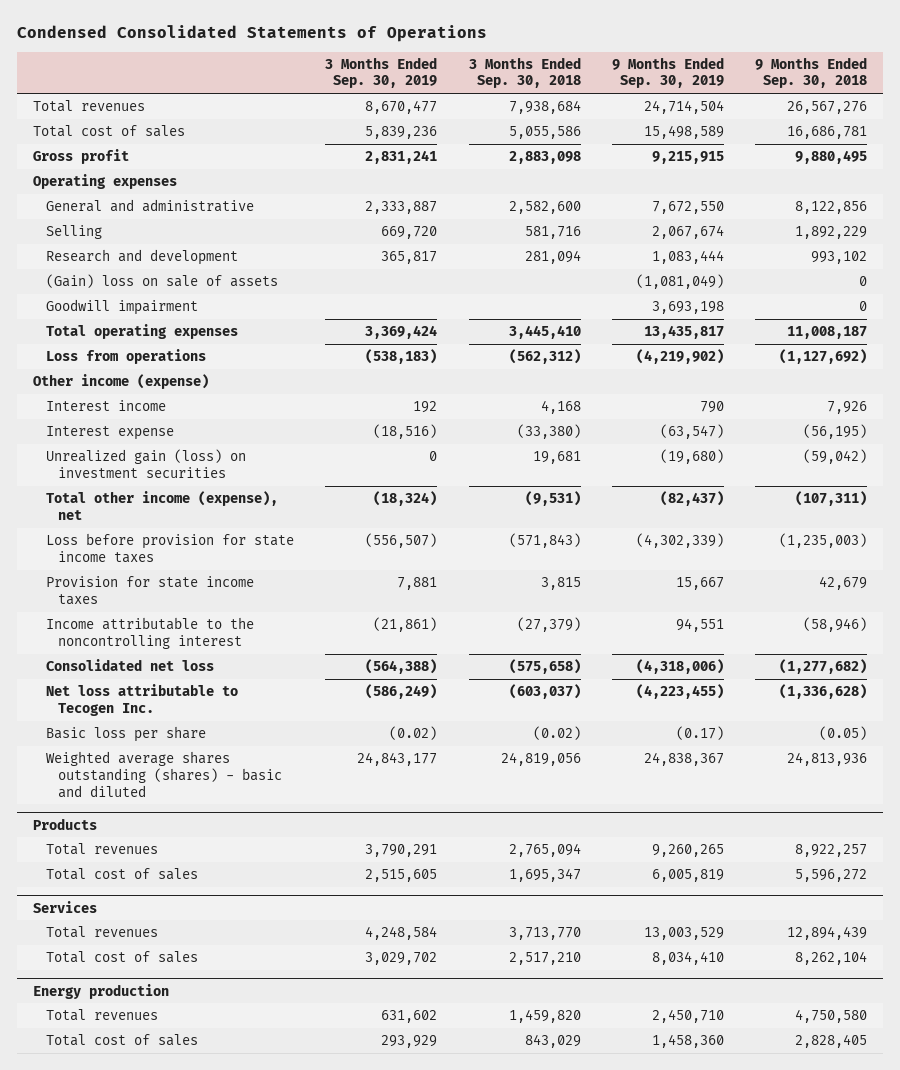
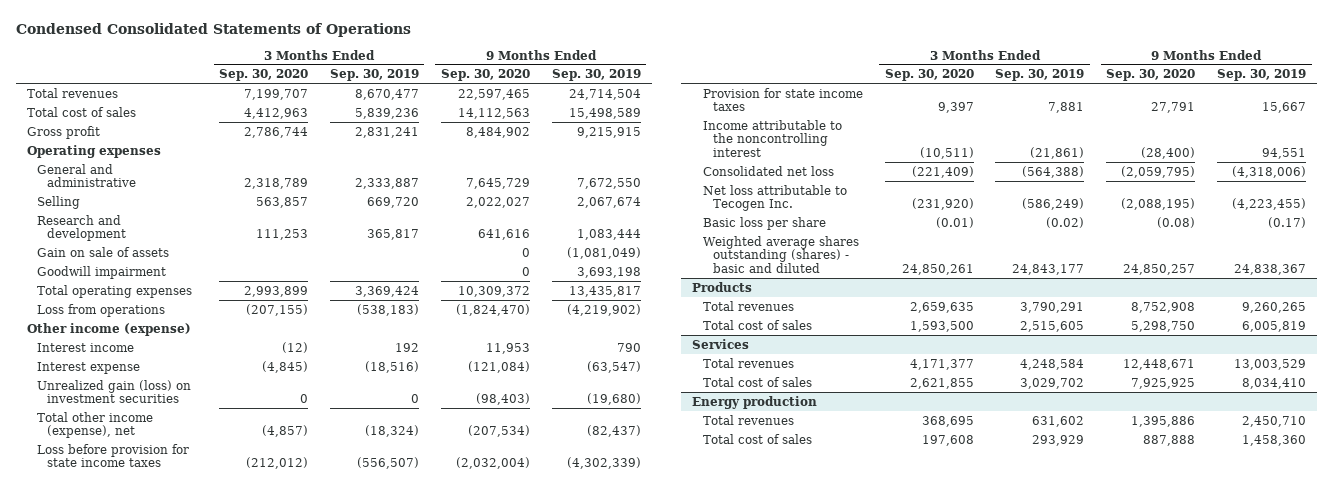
[468,56,581,89] 3 Months Ended Sep. 30, 2018 -> none
[755,56,868,89] 9 Months Ended Sep. 30, 2018 -> none
none -> [218,69,308,82] Sep. 30, 2020
none -> [440,69,530,82] Sep. 30, 2020
[45,274,278,289] (Gain) loss on sale of assets -> [37,246,170,257] Gain on sale of assets

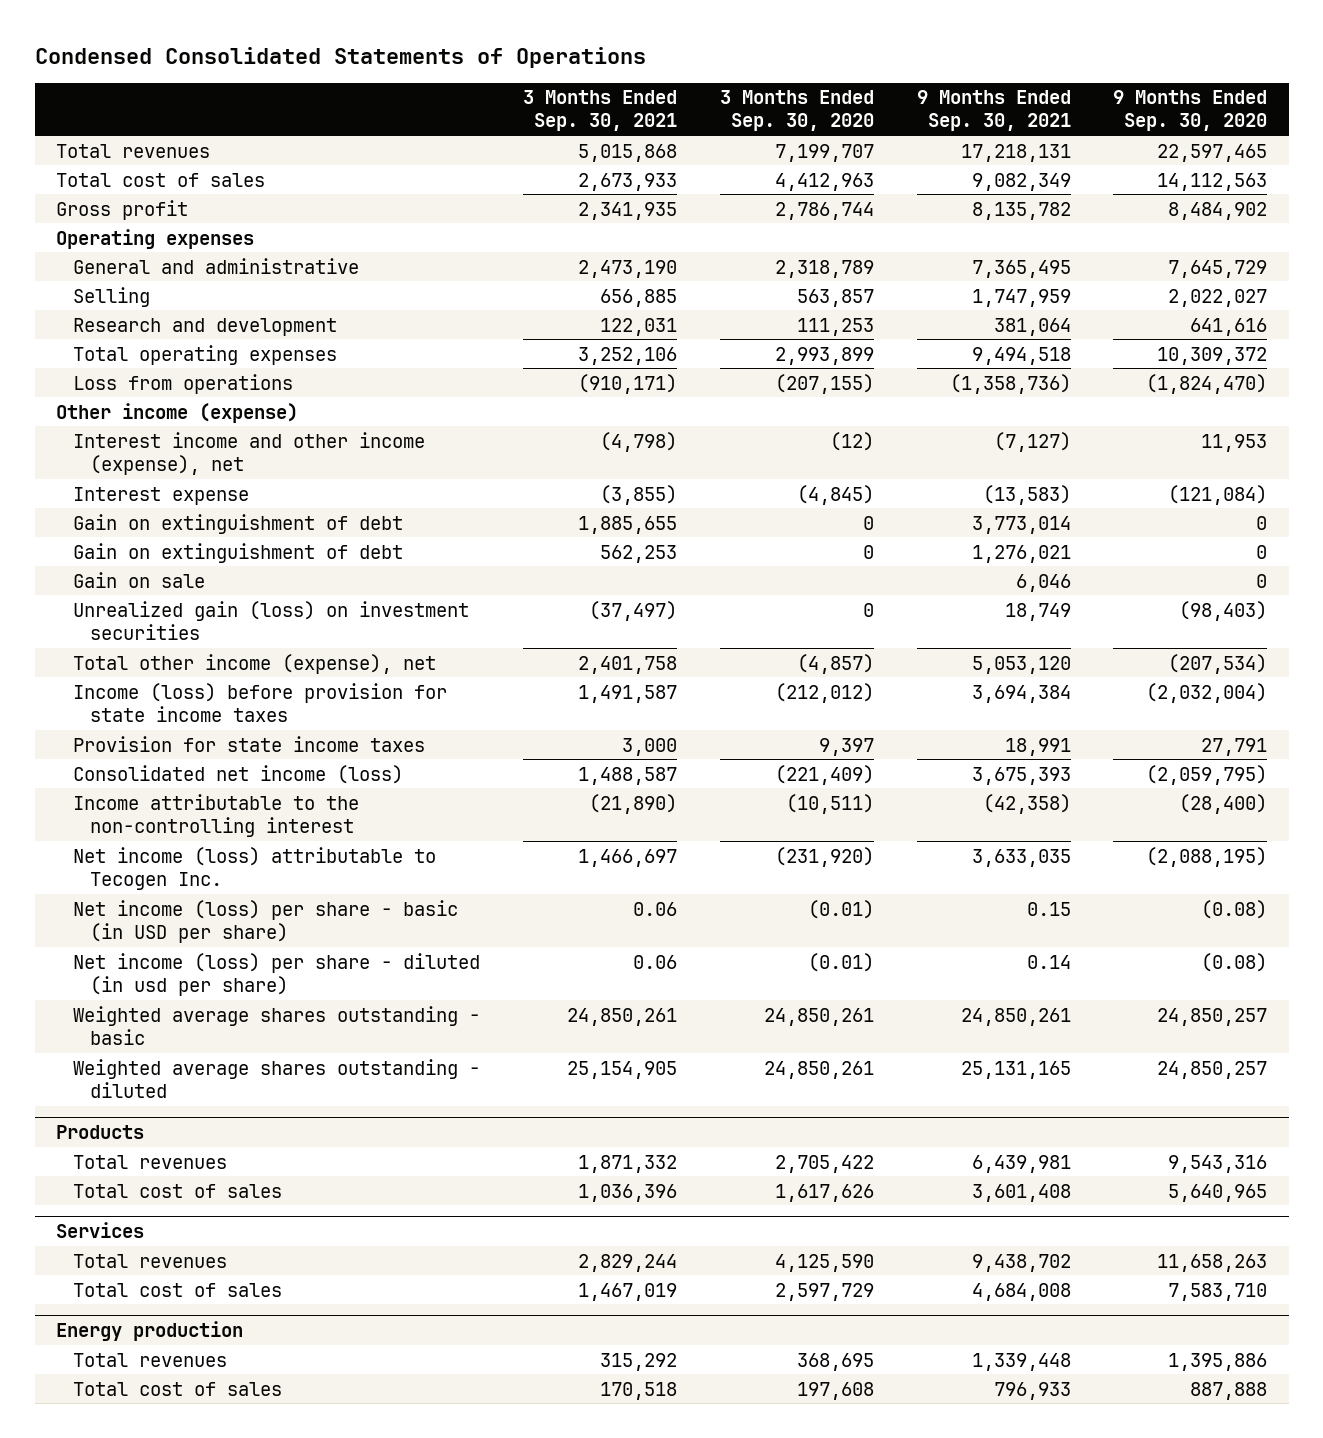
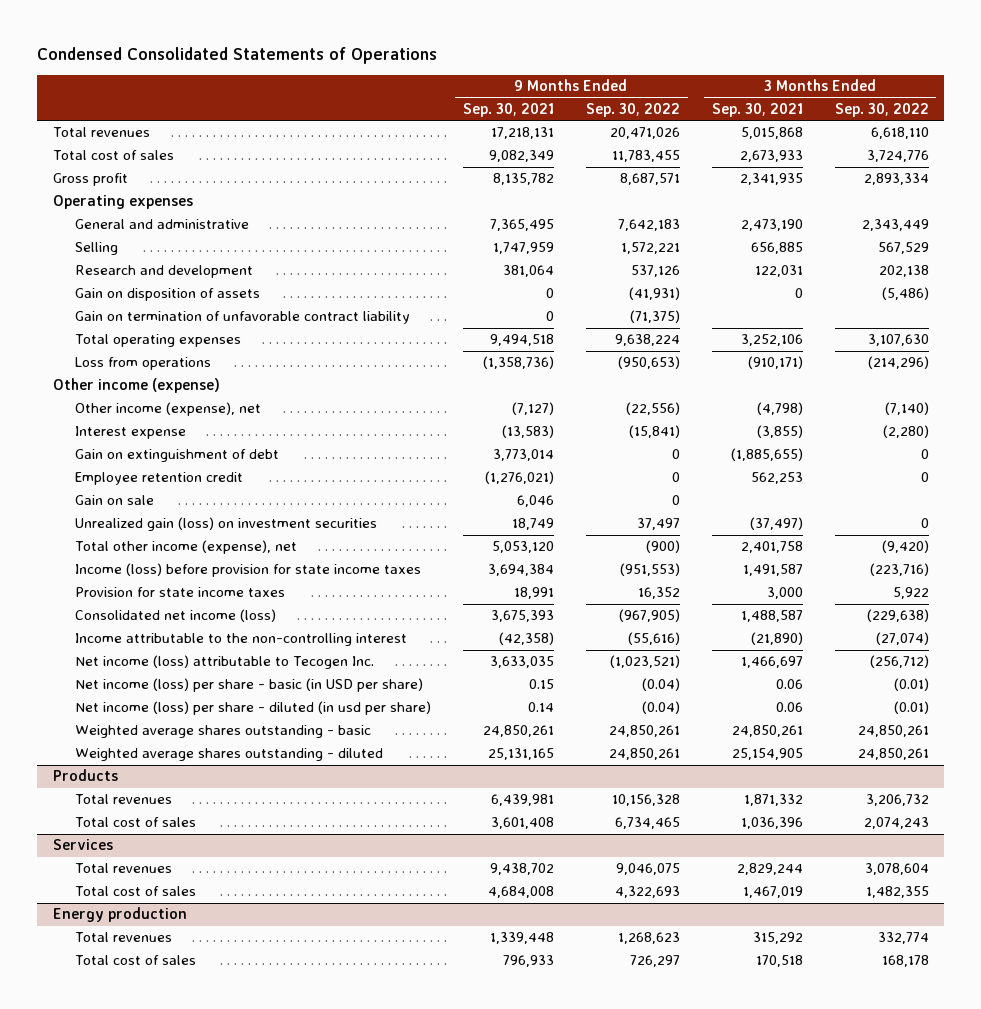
[719,90,874,132] 3 Months Ended Sep. 30, 2020 -> none
[1113,90,1268,132] 9 Months Ended Sep. 30, 2020 -> none
none -> [585,103,680,118] Sep. 30, 2022
none -> [834,103,929,118] Sep. 30, 2022
none -> [74,288,260,302] Gain on disposition of assets
none -> [74,311,410,325] Gain on termination of unfavorable contract liability
[73,431,426,475] Interest income and other income (expense), net -> [74,402,261,417] Other income (expense), net
[73,542,404,563] Gain on extinguishment of debt -> none
[577,515,677,534] 1,885,655 -> [730,448,803,462] (1,885,655)
none -> [74,472,243,486] Employee retention credit

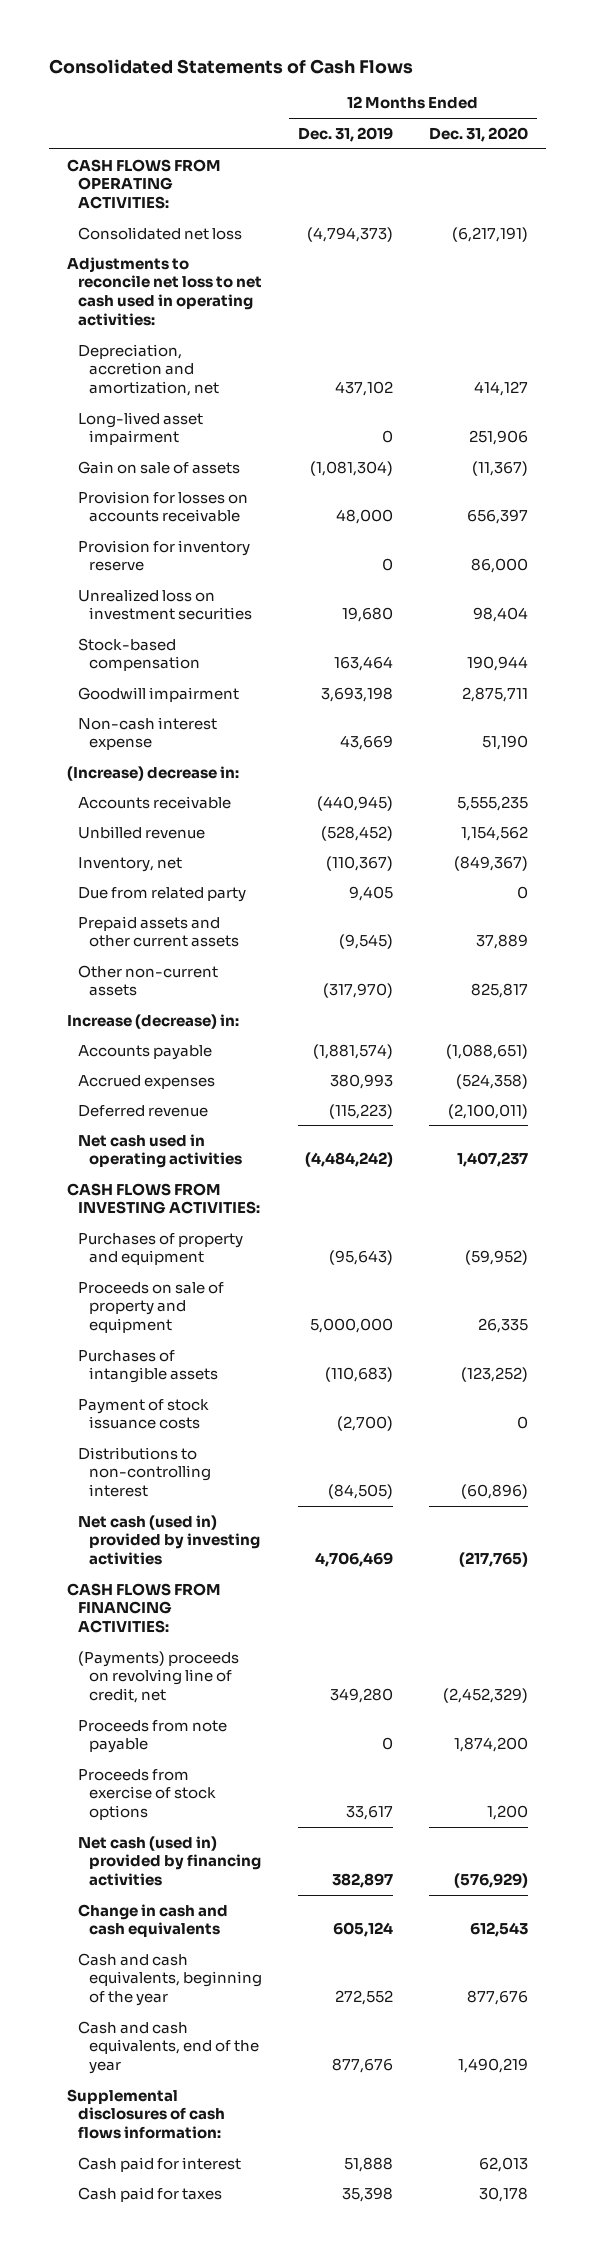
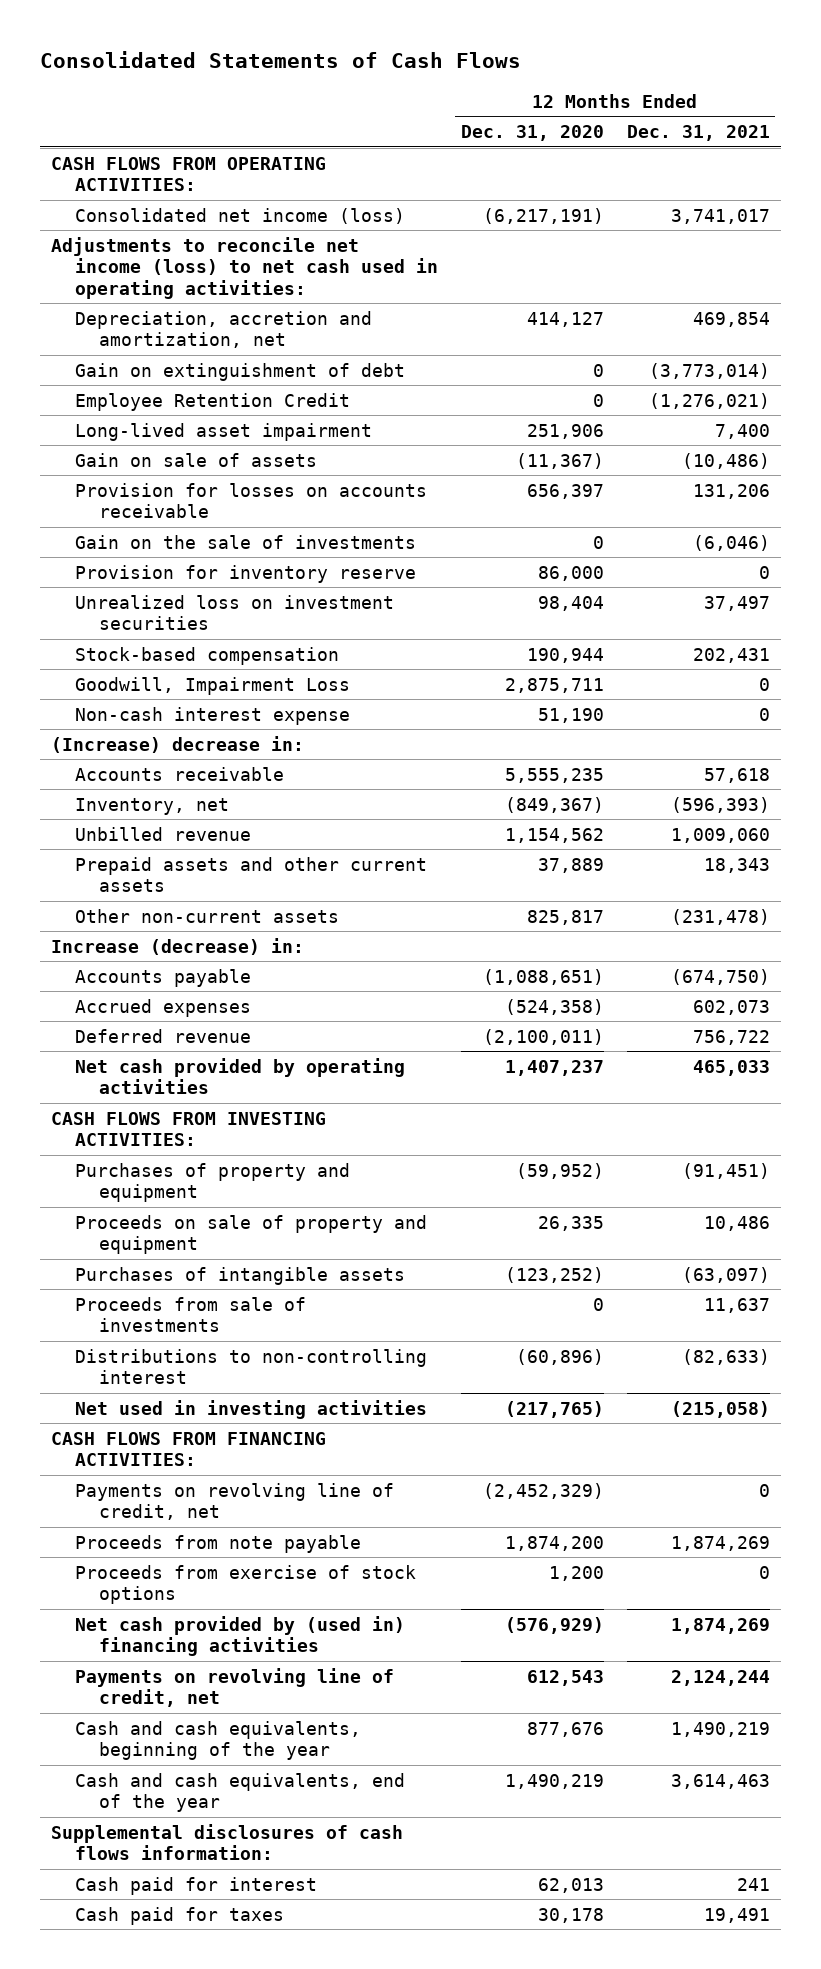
[297,126,393,142] Dec. 31, 2019 -> none
none -> [626,125,770,142] Dec. 31, 2021
[77,226,242,240] Consolidated net loss -> [75,207,406,224] Consolidated net income (loss)
[67,256,262,326] Adjustments to reconcile net loss to net cash used in operating activities: -> [51,236,439,299] Adjustments to reconcile net income (loss) to net cash used in operating activities:
none -> [75,362,406,381] Gain on extinguishment of debt
none -> [75,392,351,411] Employee Retention Credit
none -> [75,534,417,549] Gain on the sale of investments
[77,686,239,702] Goodwill impairment -> [75,676,351,695] Goodwill, Impairment Loss
[77,886,246,902] Due from related party -> none
[77,825,205,839] Unbilled revenue -> [75,826,252,841] Unbilled revenue
[77,1133,242,1169] Net cash used in operating activities -> [75,1057,406,1095] Net cash provided by operating activities
[77,1398,209,1430] Payment of stock issuance costs -> none
none -> [75,1296,307,1333] Proceeds from sale of investments
[77,1514,260,1566] Net cash (used in) provided by investing activities -> [75,1399,428,1419] Net used in investing activities
[77,1650,239,1704] (Payments) proceeds on revolving line of credit, net -> [75,1482,395,1521] Payments on revolving line of credit, net
[77,1835,261,1887] Net cash (used in) provided by financing activities -> [75,1615,406,1657] Net cash provided by (used in) financing activities
[77,1903,228,1938] Change in cash and cash equivalents -> [75,1667,395,1708] Payments on revolving line of credit, net

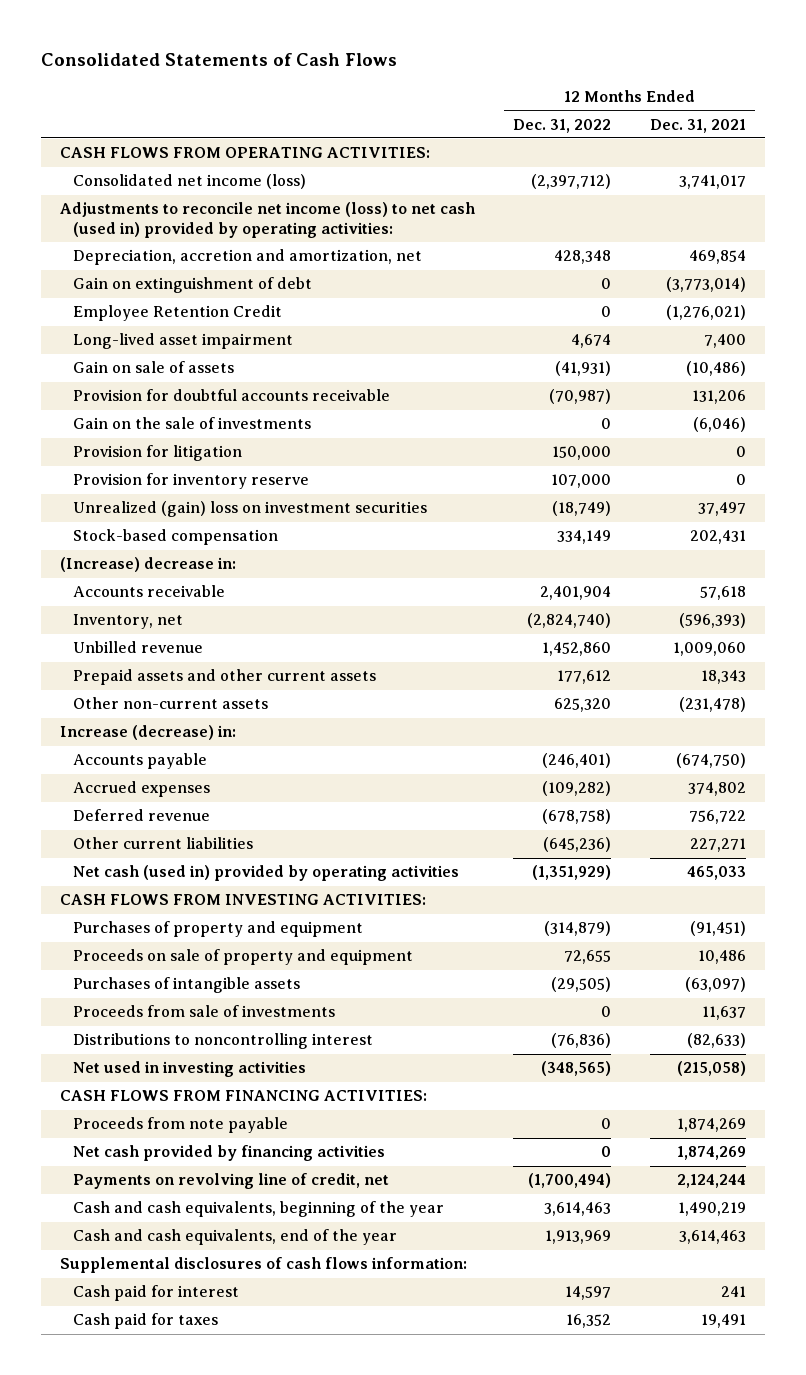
[460,125,604,142] Dec. 31, 2020 -> none
none -> [513,118,612,133] Dec. 31, 2022
[51,236,439,299] Adjustments to reconcile net income (loss) to net cash used in operating activities: -> [60,202,476,238] Adjustments to reconcile net income (loss) to net cash (used in) provided by operating activities:
[75,482,428,519] Provision for losses on accounts receivable -> [73,389,391,402] Provision for doubtful accounts receivable
none -> [73,445,243,462] Provision for litigation
[75,594,395,631] Unrealized loss on investment securities -> [73,501,428,518] Unrealized (gain) loss on investment securities
[75,676,351,695] Goodwill, Impairment Loss -> none
[75,706,351,725] Non-cash interest expense -> none
[692,999,770,1015] 602,073 -> [687,782,746,797] 374,802
none -> [73,837,254,850] Other current liabilities
[75,1057,406,1095] Net cash provided by operating activities -> [73,865,460,882] Net cash (used in) provided by operating activities
[75,1348,428,1385] Distributions to non-controlling interest -> [73,1033,374,1050] Distributions to noncontrolling interest
[75,1482,395,1521] Payments on revolving line of credit, net -> none
[75,1564,417,1605] Proceeds from exercise of stock options -> none
[75,1615,406,1657] Net cash provided by (used in) financing activities -> [73,1145,386,1162] Net cash provided by financing activities

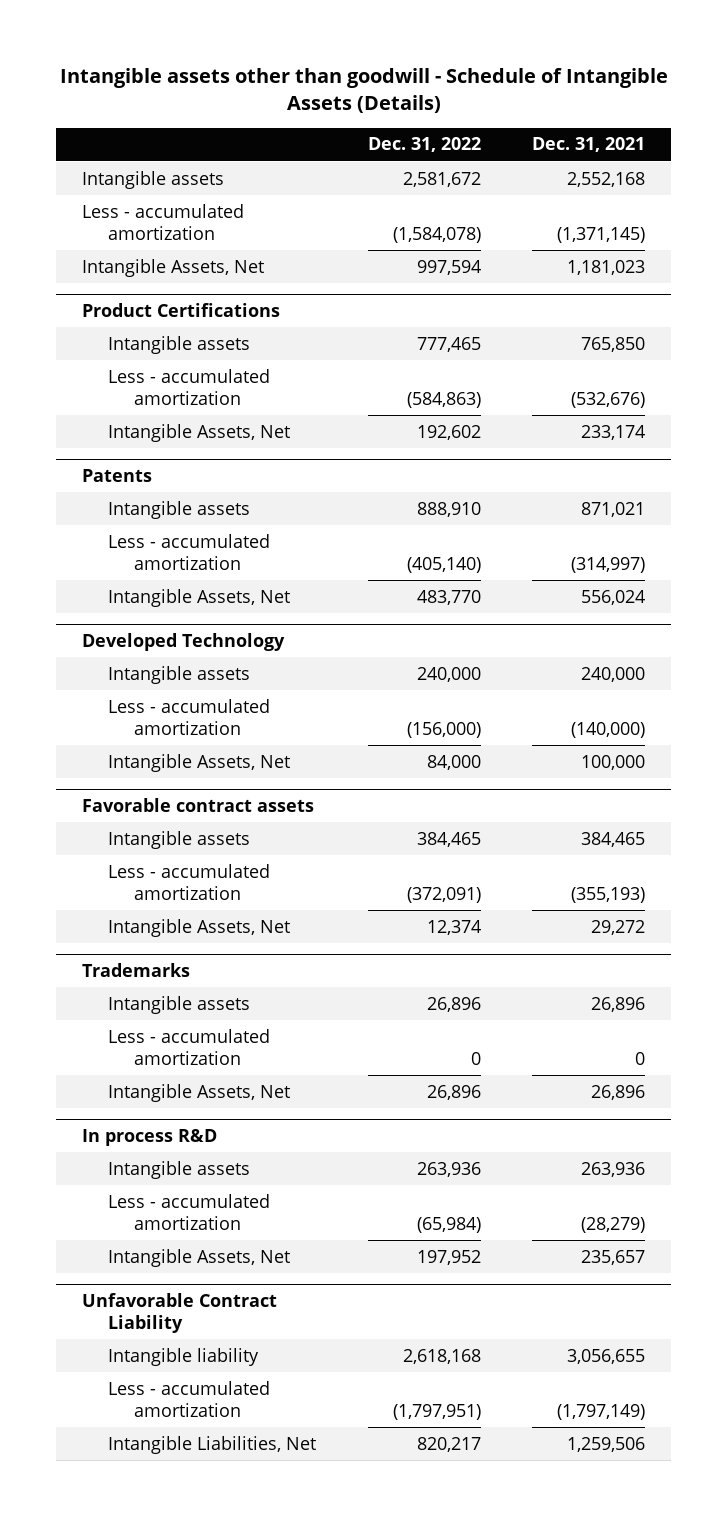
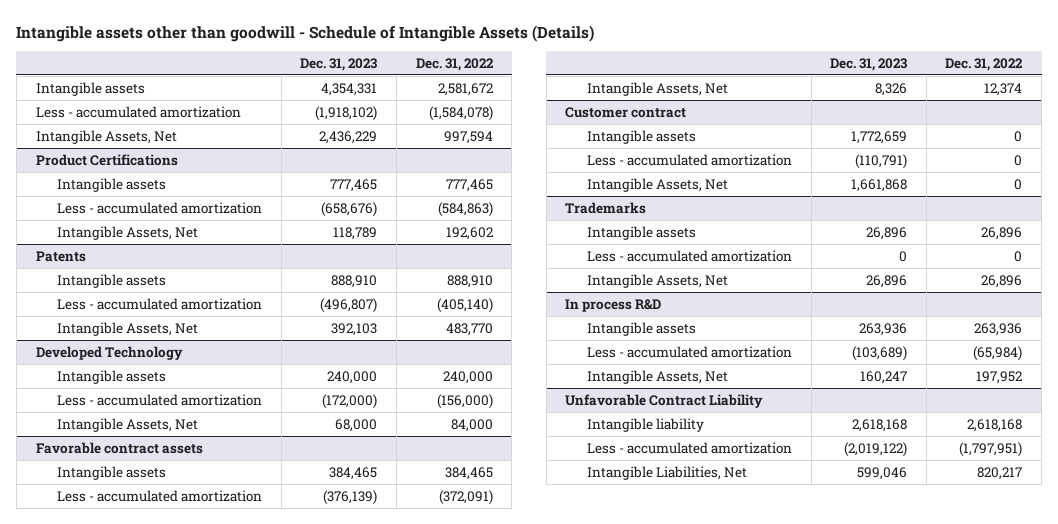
[532,137,646,153] Dec. 31, 2021 -> none
none -> [300,58,378,72] Dec. 31, 2023
none -> [565,106,687,118] Customer contract
none -> [586,129,696,144] Intangible assets
none -> [586,153,792,166] Less - accumulated amortization
none -> [586,177,728,192] Intangible Assets, Net

